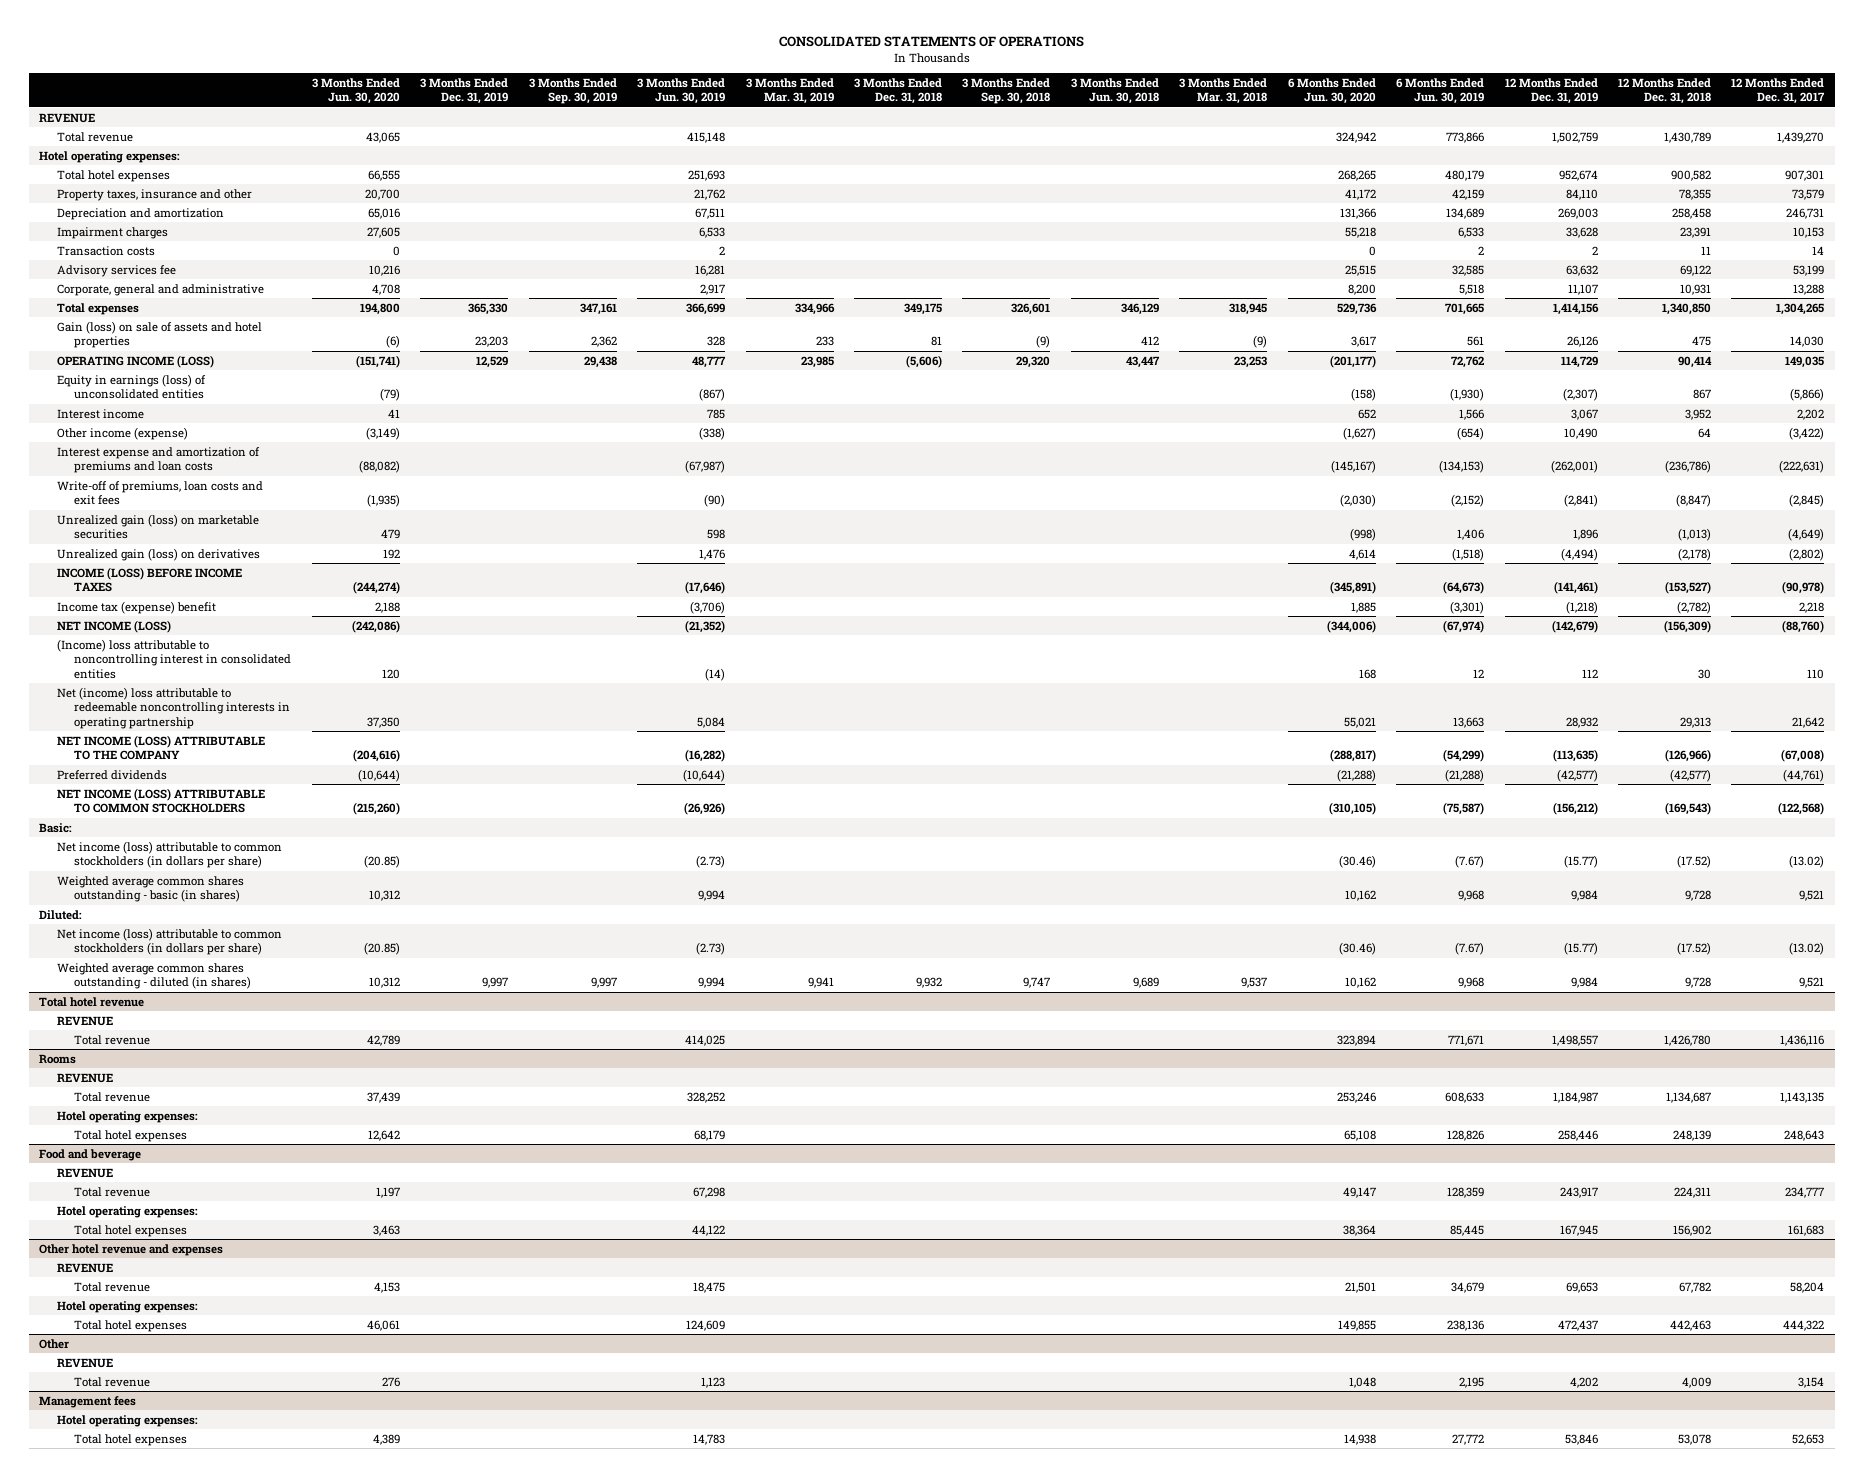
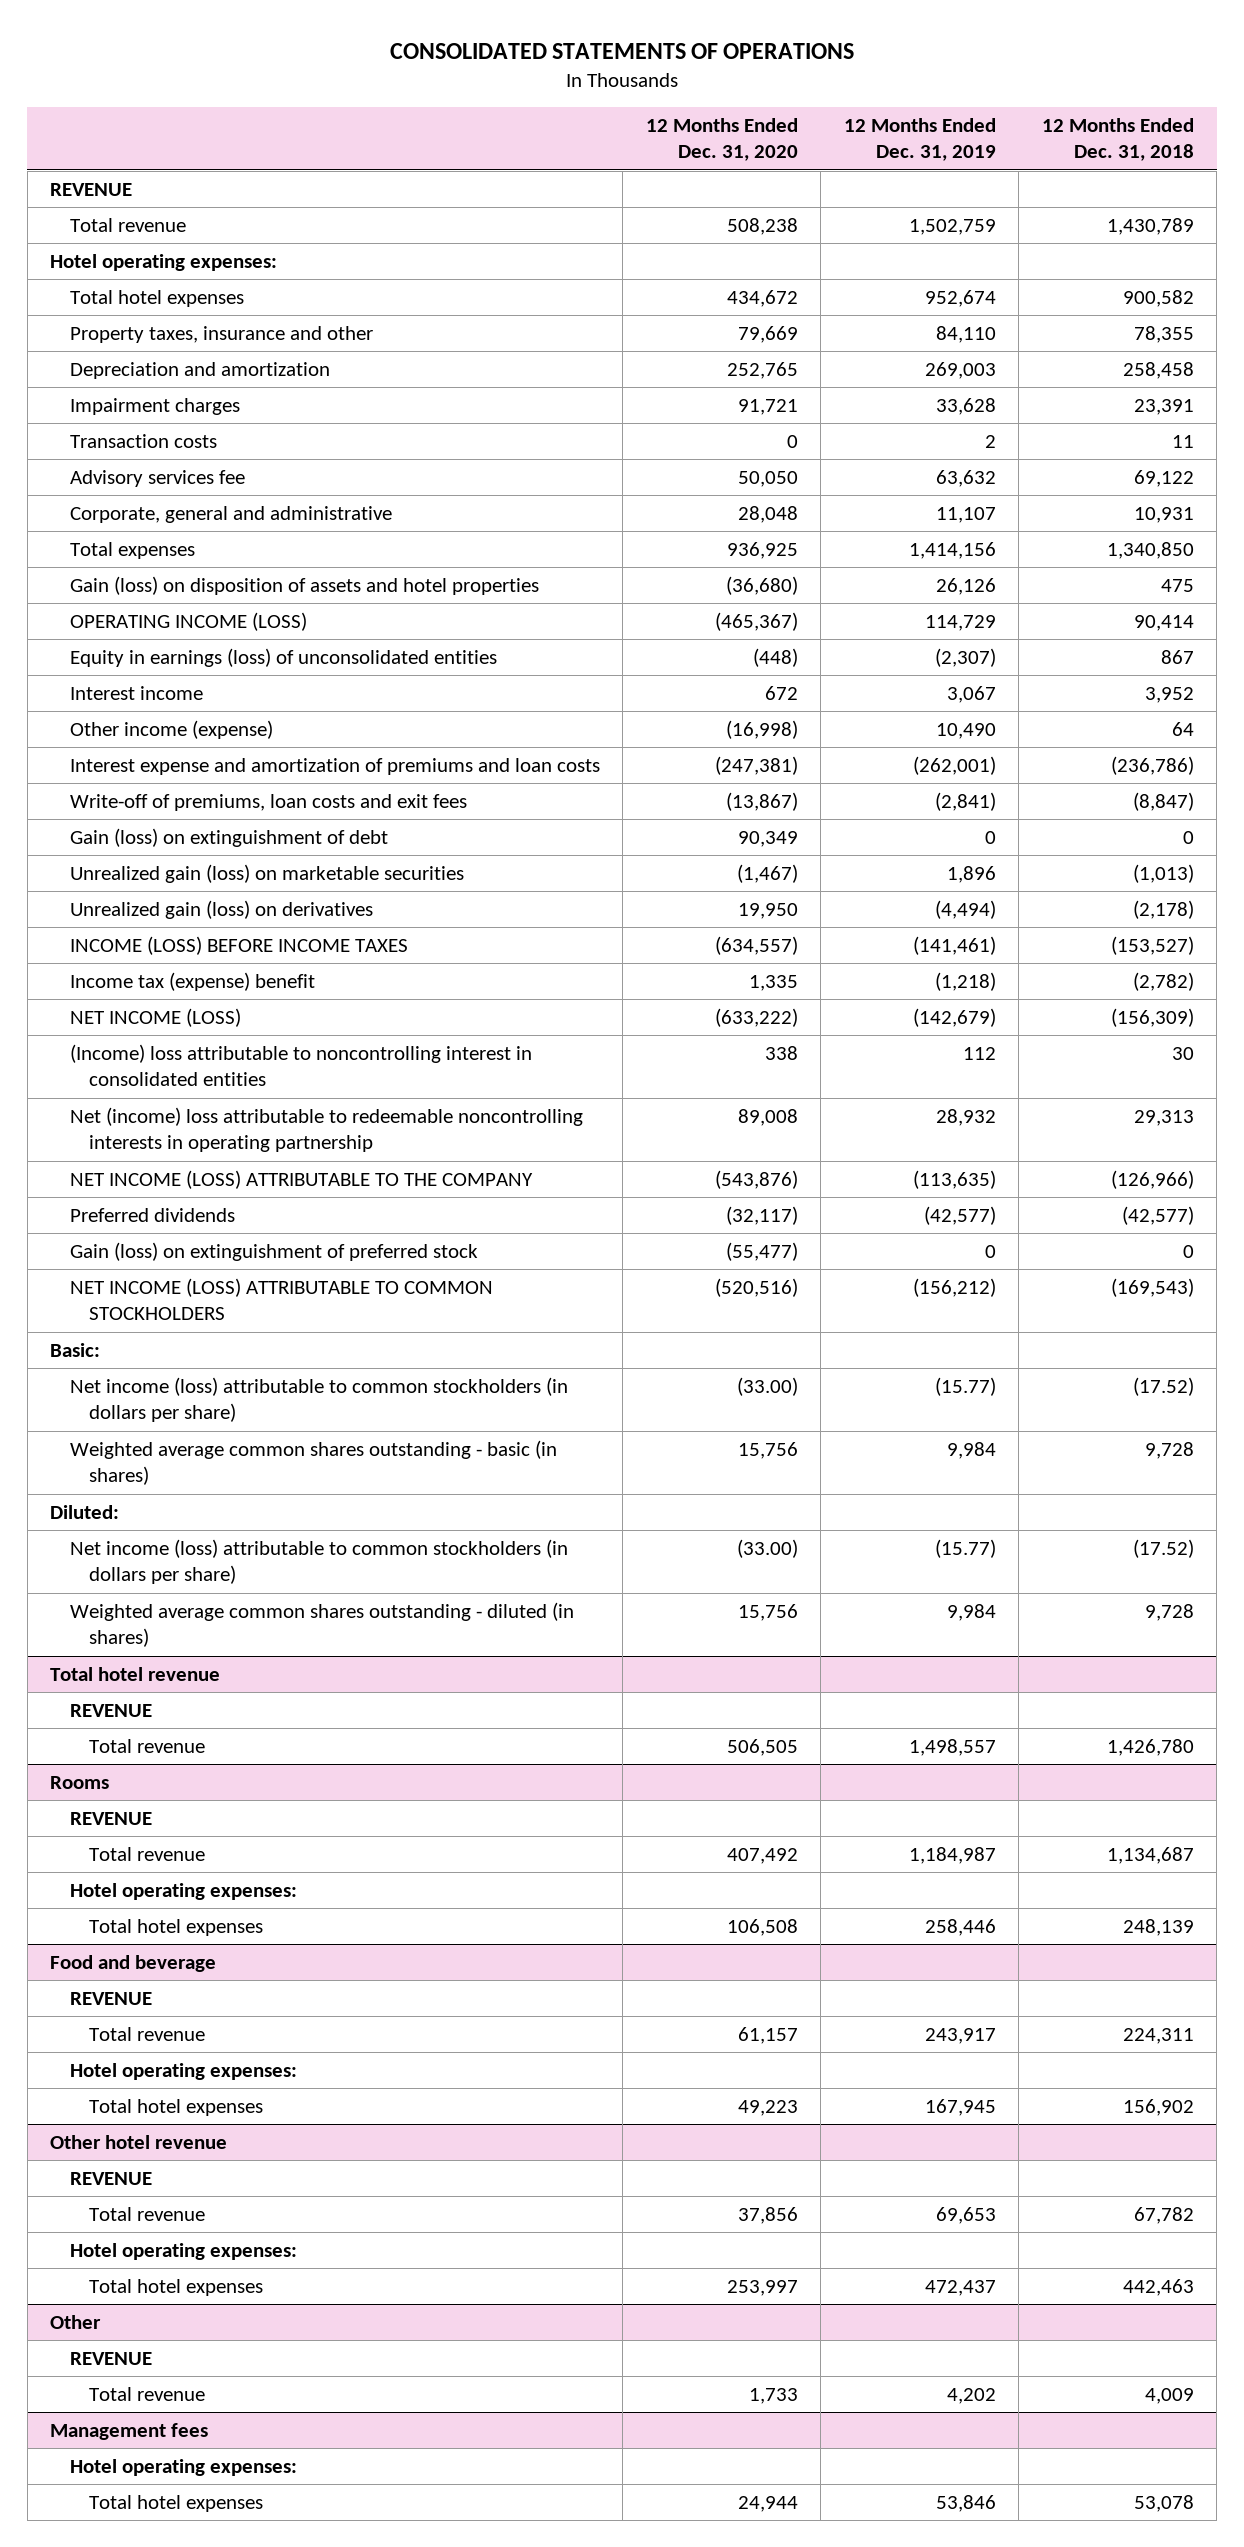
[311,77,400,105] 3 Months Ended Jun. 30, 2020 -> none
[420,77,509,105] 3 Months Ended Dec. 31, 2019 -> none
[528,77,617,105] 3 Months Ended Sep. 30, 2019 -> none
[637,77,726,105] 3 Months Ended Jun. 30, 2019 -> none
[745,77,834,105] 3 Months Ended Mar. 31, 2019 -> none
[854,77,943,105] 3 Months Ended Dec. 31, 2018 -> none
[962,77,1051,105] 3 Months Ended Sep. 30, 2018 -> none
[1070,77,1159,105] 3 Months Ended Jun. 30, 2018 -> none
[1179,77,1268,105] 3 Months Ended Mar. 31, 2018 -> none
[1287,77,1376,105] 6 Months Ended Jun. 30, 2020 -> none
[1396,77,1485,105] 6 Months Ended Jun. 30, 2019 -> none
[1731,77,1826,105] 12 Months Ended Dec. 31, 2017 -> none
none -> [645,117,798,162] 12 Months Ended Dec. 31, 2020
[56,320,262,349] Gain (loss) on sale of assets and hotel properties -> [69,575,539,595] Gain (loss) on disposition of assets and hotel properties
none -> [69,827,388,847] Gain (loss) on extinguishment of debt
none -> [69,1241,478,1261] Gain (loss) on extinguishment of preferred stock
[39,1243,224,1256] Other hotel revenue and expenses -> [50,2134,228,2149] Other hotel revenue

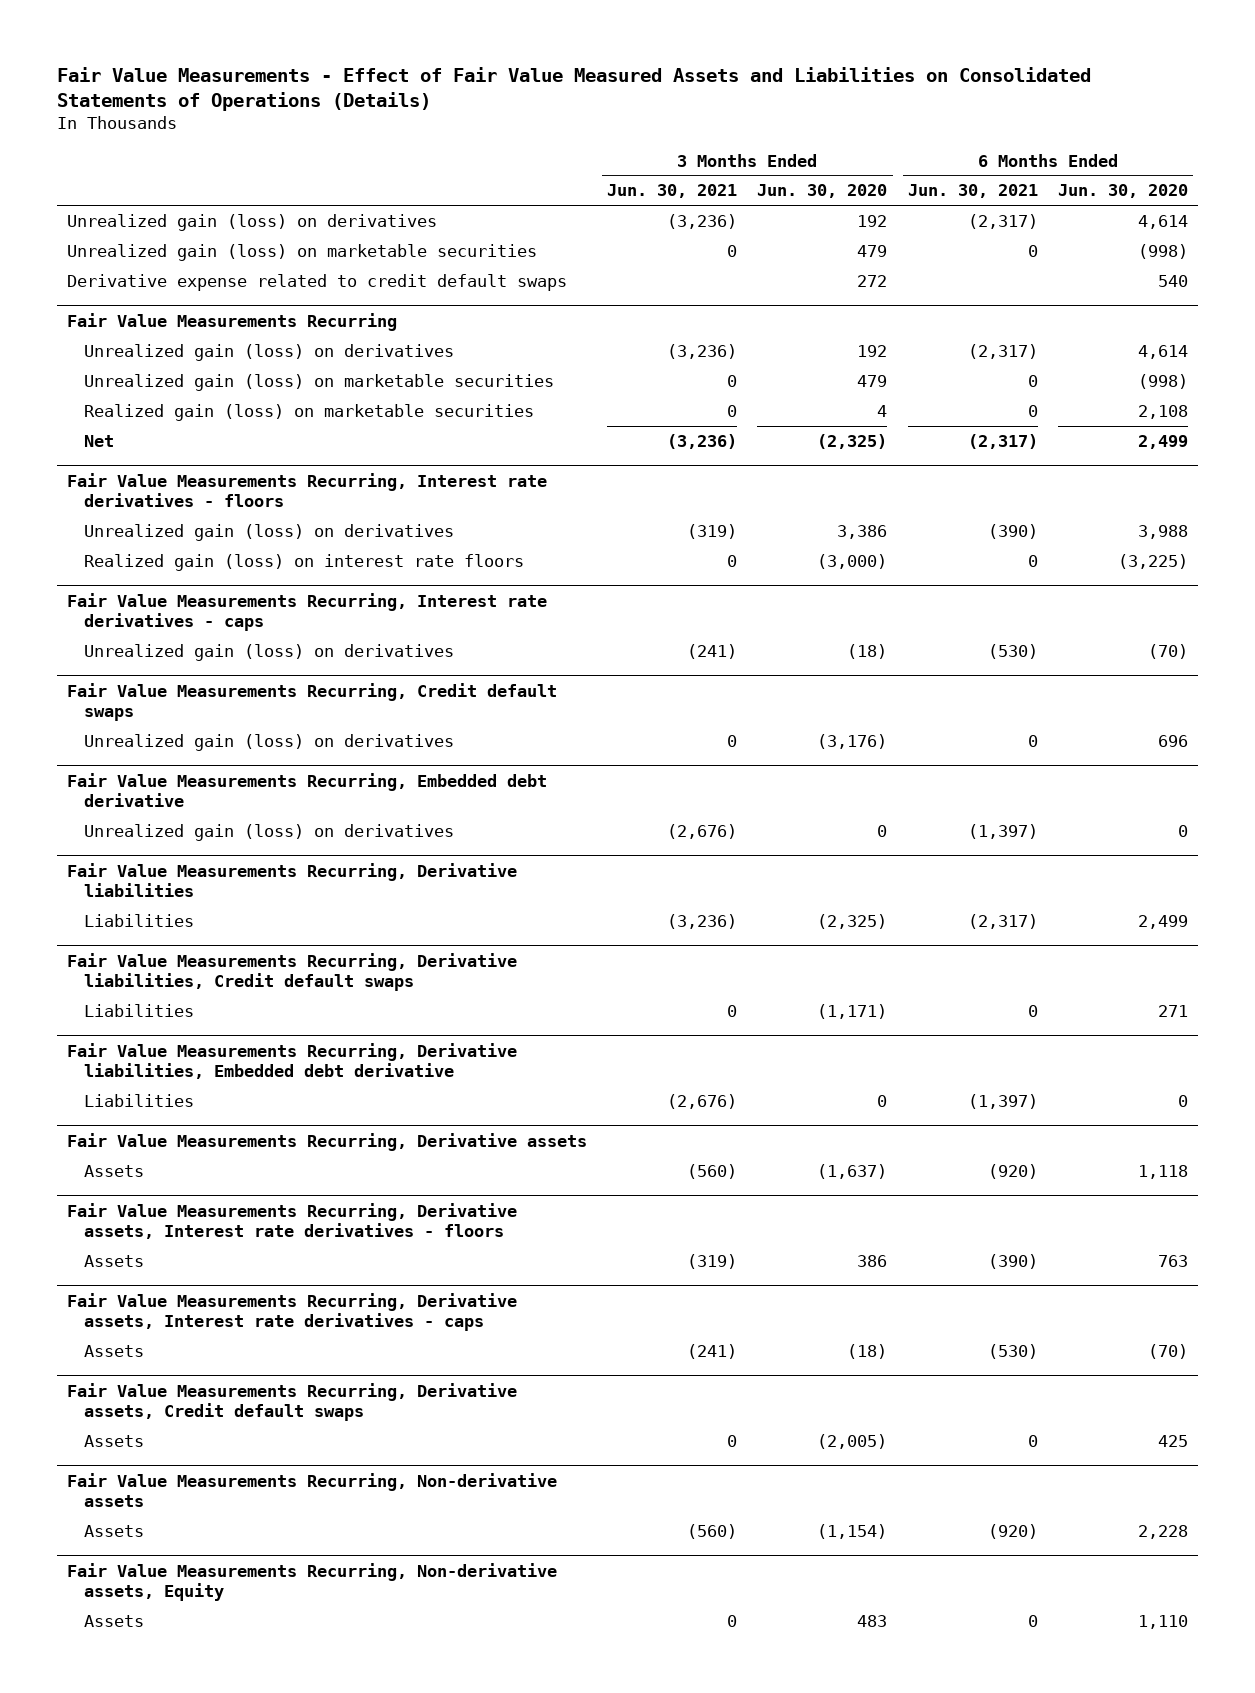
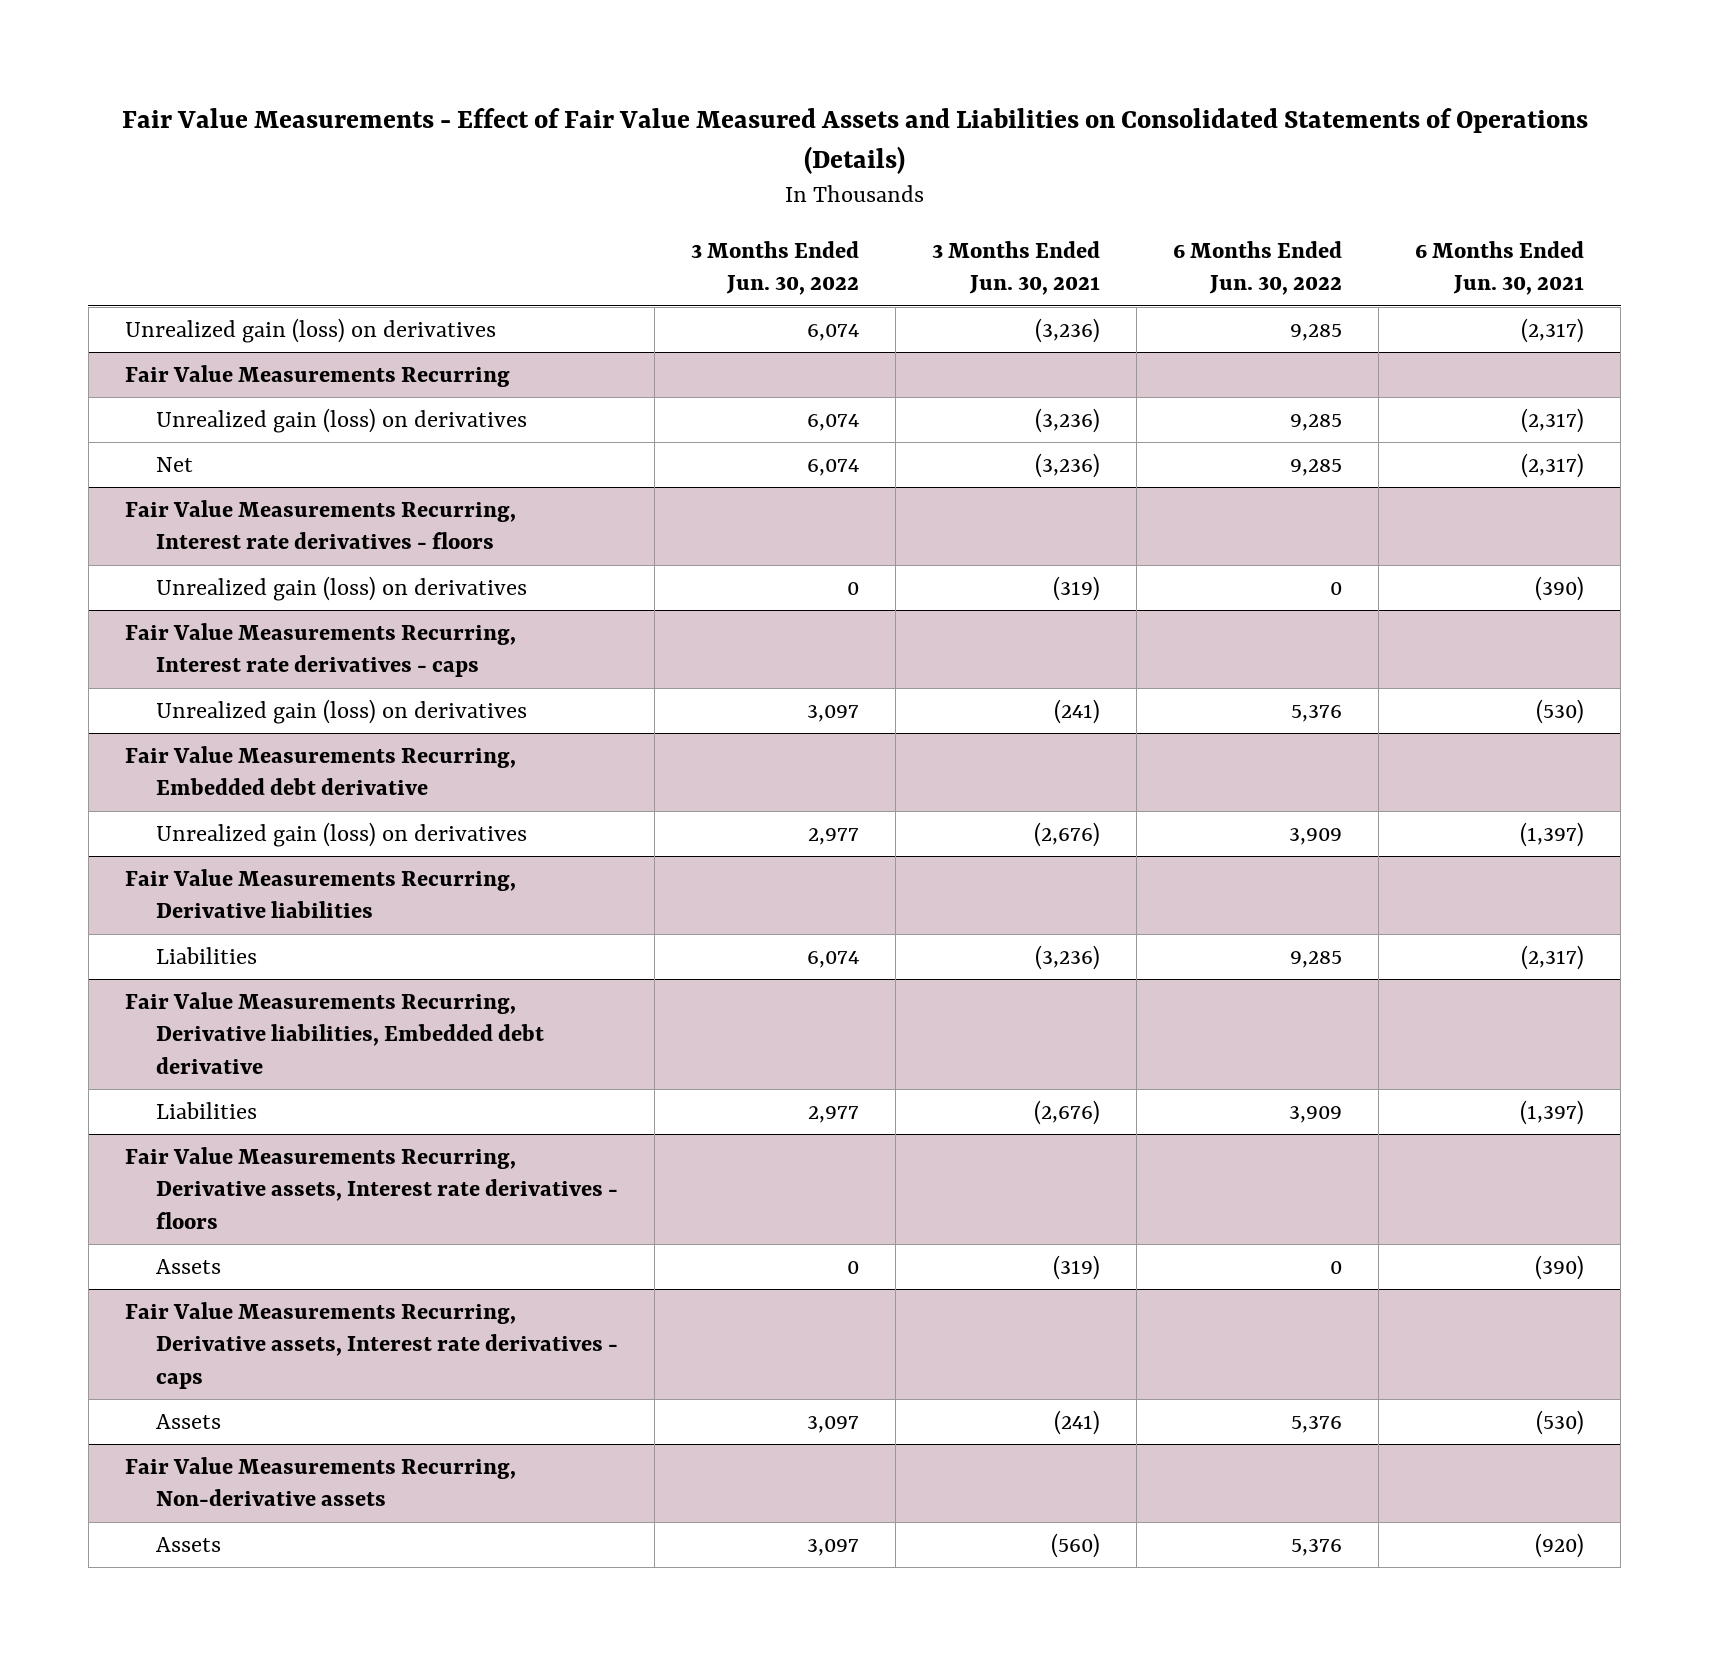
[757,184,888,199] Jun. 30, 2020 -> none
[1058,184,1189,199] Jun. 30, 2020 -> none
none -> [691,240,860,296] 3 Months Ended Jun. 30, 2022
none -> [1173,240,1343,296] 6 Months Ended Jun. 30, 2022
[66,243,537,261] Unrealized gain (loss) on marketable securities -> none
[66,273,567,291] Derivative expense related to credit default swaps -> none
[84,373,555,391] Unrealized gain (loss) on marketable securities -> none
[84,403,535,421] Realized gain (loss) on marketable securities -> none
[84,553,525,571] Realized gain (loss) on interest rate floors -> none
[66,682,557,721] Fair Value Measurements Recurring, Credit default swaps -> none
[84,733,455,751] Unrealized gain (loss) on derivatives -> none
[66,952,517,991] Fair Value Measurements Recurring, Derivative liabilities, Credit default swaps -> none
[84,1003,195,1017] Liabilities -> none
[66,1132,587,1151] Fair Value Measurements Recurring, Derivative assets -> none
[84,1164,145,1177] Assets -> none
[66,1382,517,1421] Fair Value Measurements Recurring, Derivative assets, Credit default swaps -> none
[84,1434,145,1447] Assets -> none
[66,1562,557,1601] Fair Value Measurements Recurring, Non-derivative assets, Equity -> none
[84,1614,145,1627] Assets -> none

